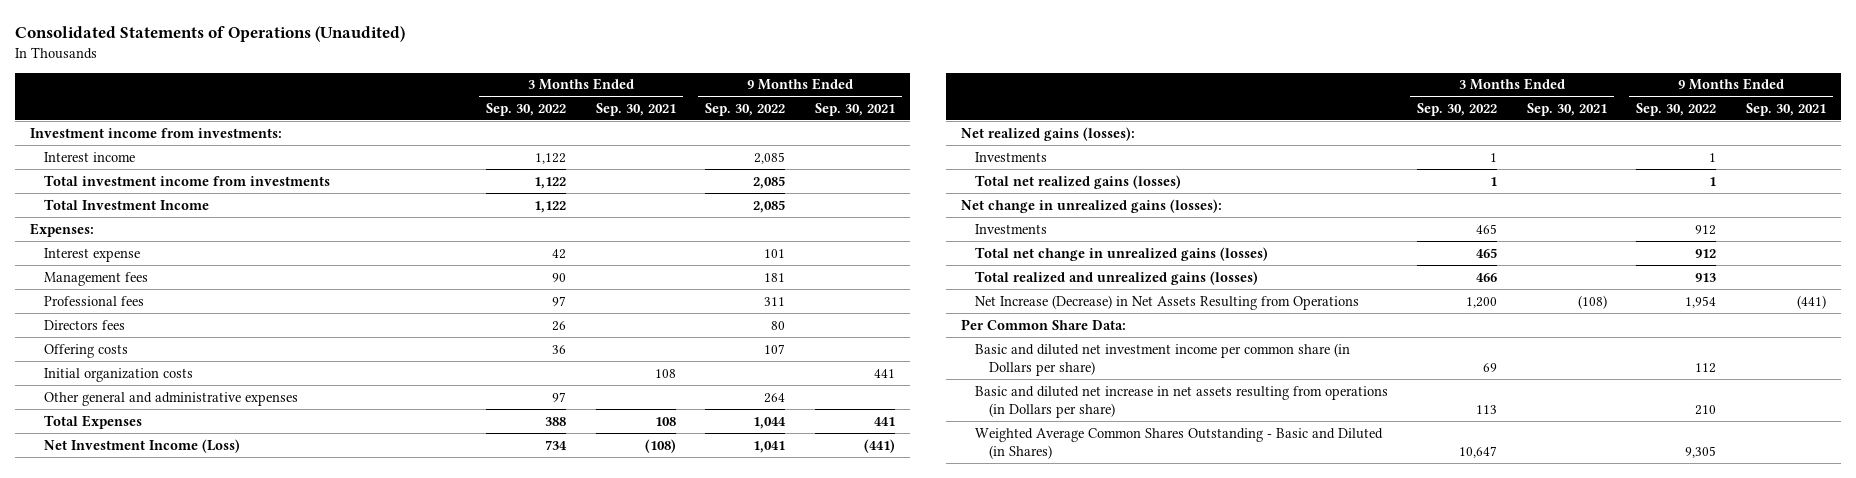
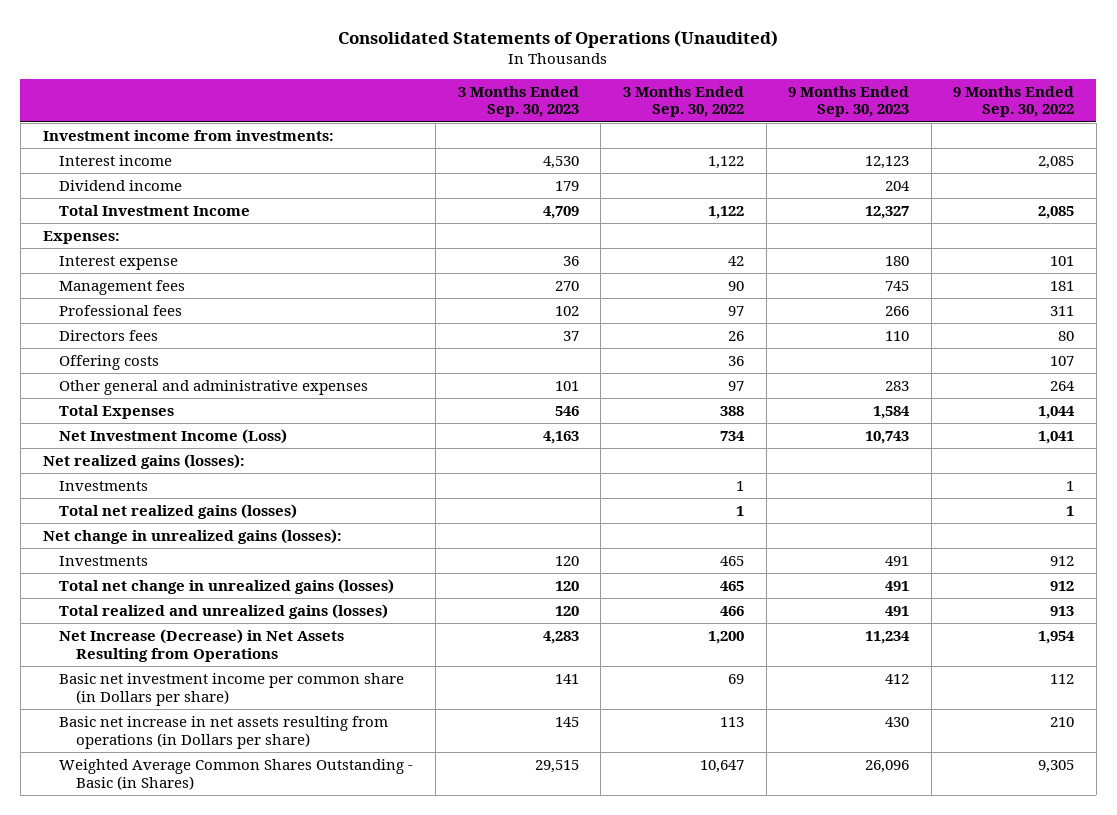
[595,102,676,116] Sep. 30, 2021 -> none
[814,102,895,116] Sep. 30, 2021 -> none
none -> [457,85,579,118] 3 Months Ended Sep. 30, 2023
none -> [788,85,910,118] 9 Months Ended Sep. 30, 2023
[43,174,330,186] Total investment income from investments -> none
none -> [59,179,183,191] Dividend income
[43,367,193,382] Initial organization costs -> none
[961,318,1127,330] Per Common Share Data: -> none
[974,342,1350,376] Basic and diluted net investment income per common share (in Dollars per share) -> [59,672,405,706] Basic net investment income per common share (in Dollars per share)
[974,385,1388,418] Basic and diluted net increase in net assets resulting from operations (in Dollars per share) -> [59,715,389,749] Basic net increase in net assets resulting from operations (in Dollars per share)
[974,427,1383,459] Weighted Average Common Shares Outstanding - Basic and Diluted (in Shares) -> [59,758,414,790] Weighted Average Common Shares Outstanding - Basic (in Shares)

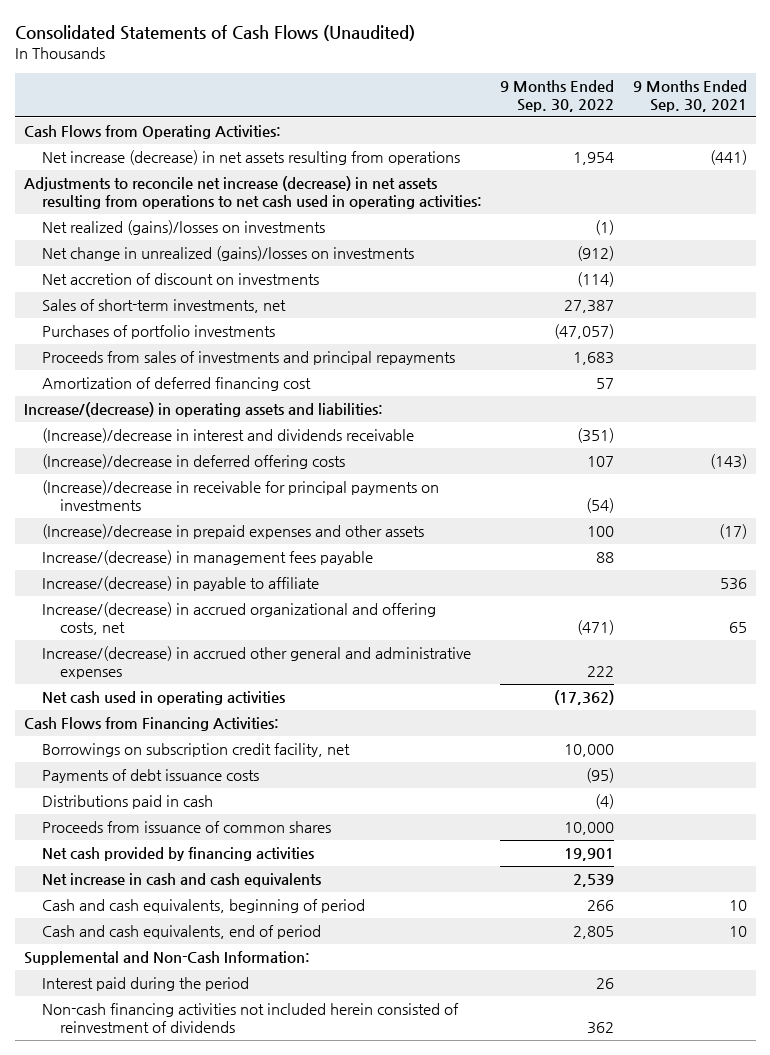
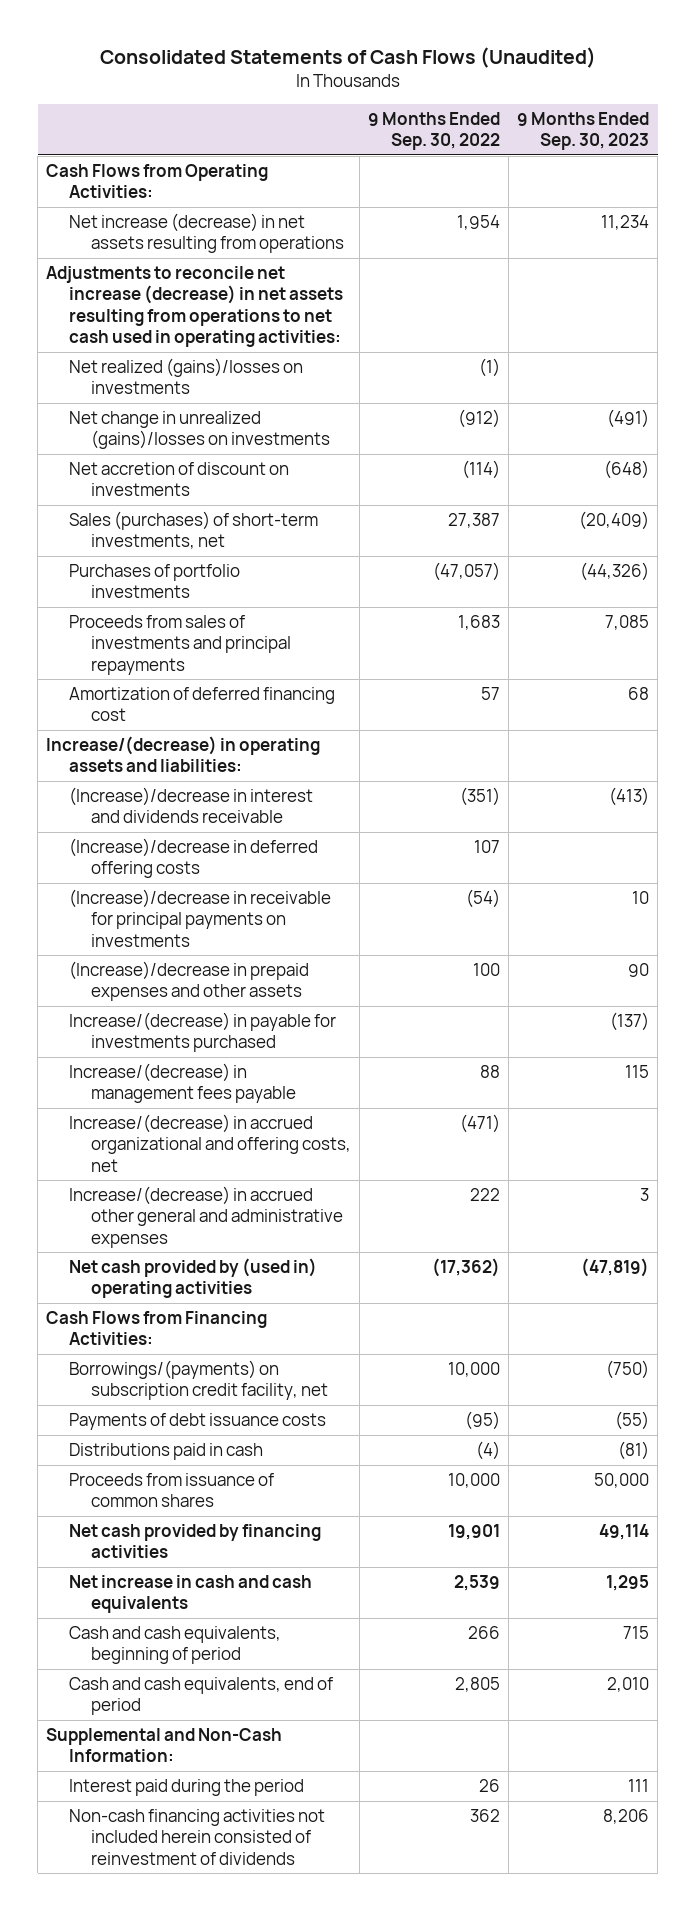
[632,79,747,112] 9 Months Ended Sep. 30, 2021 -> none
none -> [517,111,650,150] 9 Months Ended Sep. 30, 2023
[42,298,287,313] Sales of short-term investments, net -> [68,510,318,550] Sales (purchases) of short-term investments, net
none -> [68,1011,336,1053] Increase/(decrease) in payable for investments purchased
[42,575,320,591] Increase/(decrease) in payable to affiliate -> none
[42,690,286,705] Net cash used in operating activities -> [68,1257,317,1299] Net cash provided by (used in) operating activities
[42,742,351,757] Borrowings on subscription credit facility, net -> [68,1359,329,1401] Borrowings/(payments) on subscription credit facility, net

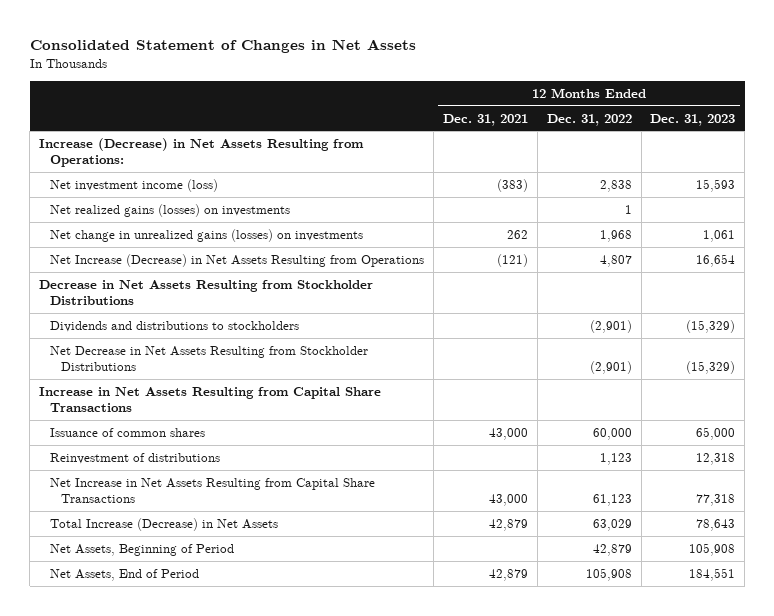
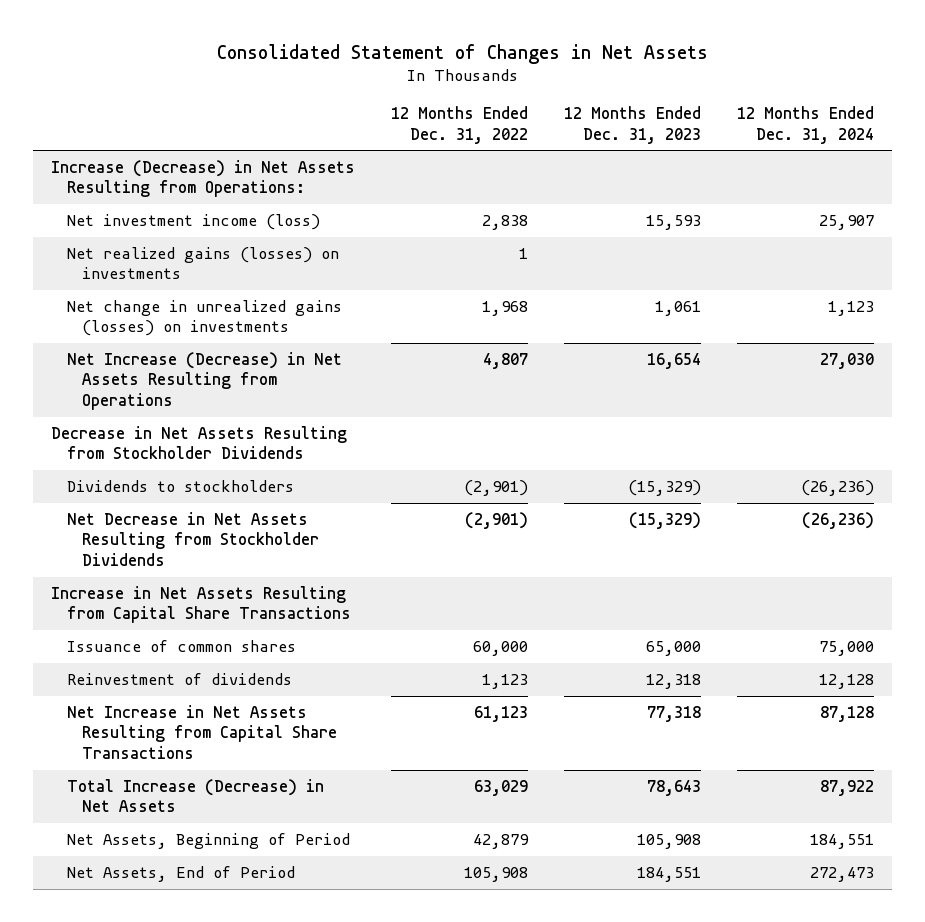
[442,113,528,126] Dec. 31, 2021 -> none
none -> [737,106,875,144] 12 Months Ended Dec. 31, 2024
[39,279,374,305] Decrease in Net Assets Resulting from Stockholder Distributions -> [51,425,348,460] Decrease in Net Assets Resulting from Stockholder Dividends
[50,320,300,332] Dividends and distributions to stockholders -> [66,479,294,492] Dividends to stockholders
[50,345,369,371] Net Decrease in Net Assets Resulting from Stockholder Distributions -> [66,511,319,567] Net Decrease in Net Assets Resulting from Stockholder Dividends
[50,452,221,464] Reinvestment of distributions -> [66,672,292,685] Reinvestment of dividends

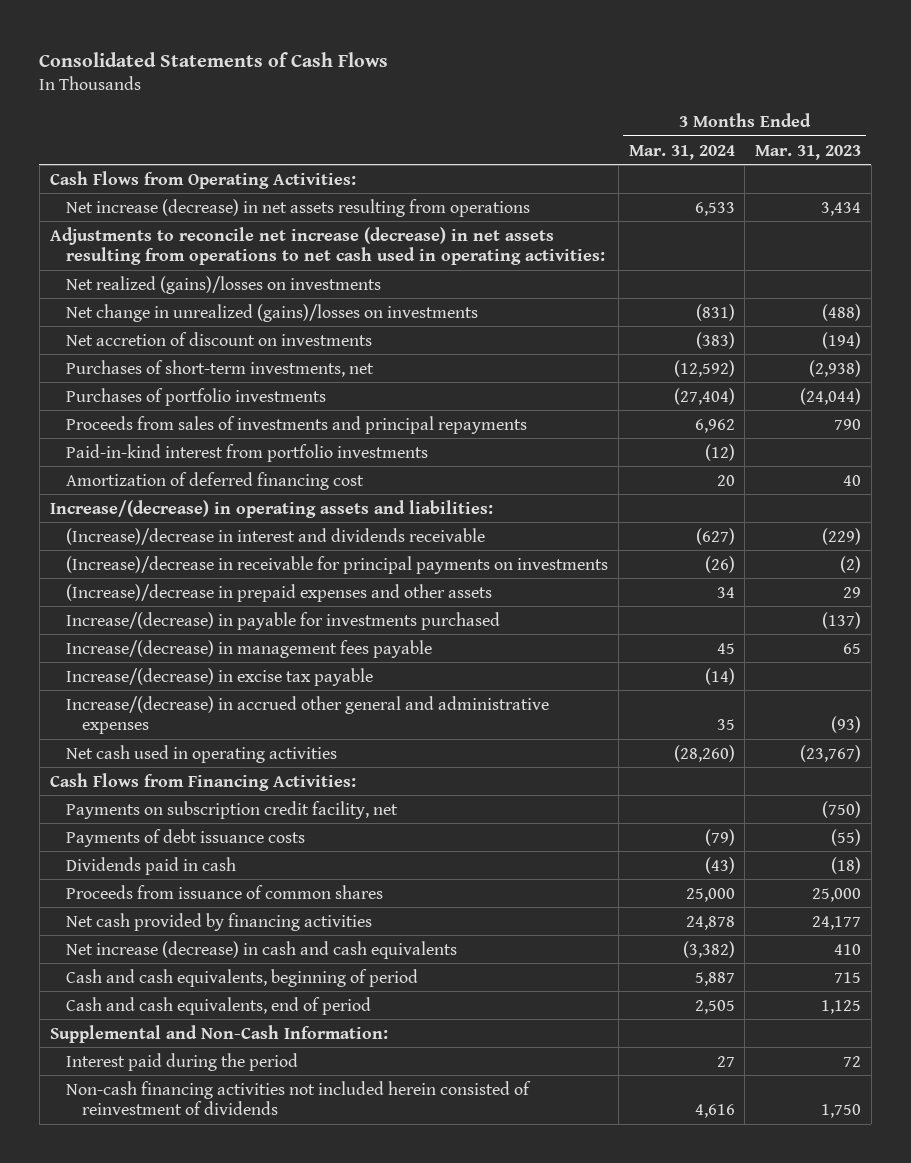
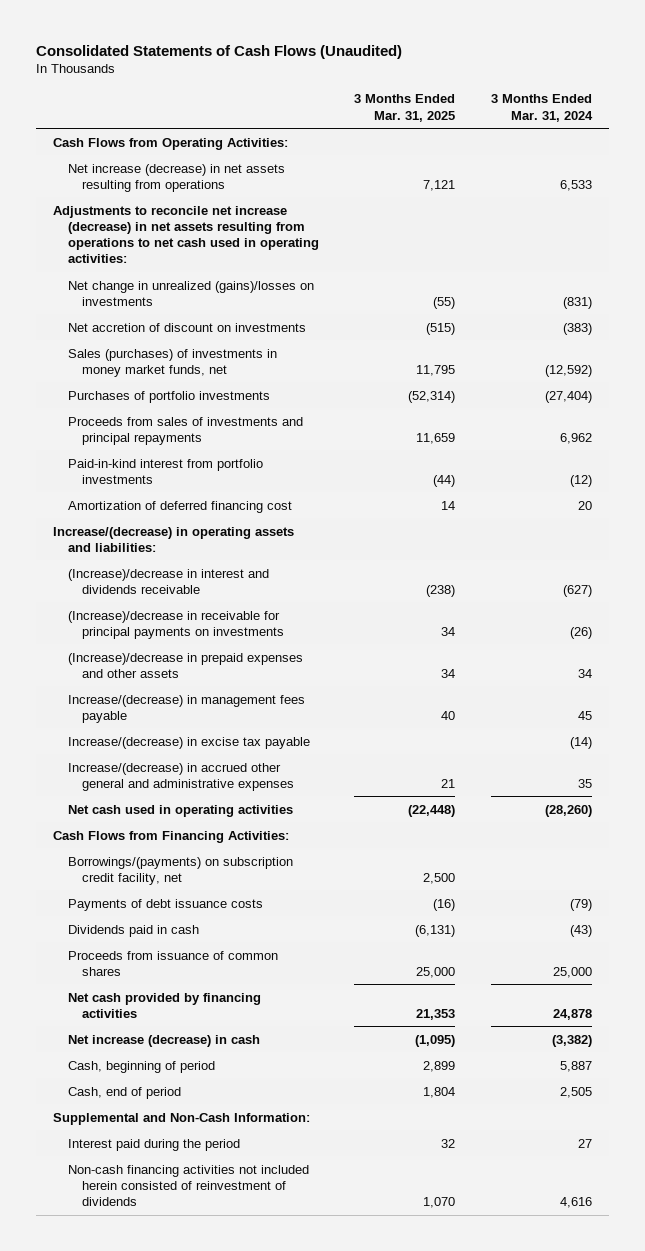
[39,51,389,67] Consolidated Statements of Cash Flows -> [35,44,402,59] Consolidated Statements of Cash Flows (Unaudited)
[755,144,862,160] Mar. 31, 2023 -> none
none -> [354,94,456,122] 3 Months Ended Mar. 31, 2025
[66,275,382,294] Net realized (gains)/losses on investments -> none
[66,359,375,377] Purchases of short-term investments, net -> [67,348,277,377] Sales (purchases) of investments in money market funds, net
[66,611,501,630] Increase/(decrease) in payable for investments purchased -> none
[66,800,399,819] Payments on subscription credit facility, net -> [67,856,293,885] Borrowings/(payments) on subscription credit facility, net
[66,940,458,959] Net increase (decrease) in cash and cash equivalents -> [67,1034,260,1047] Net increase (decrease) in cash
[66,968,419,987] Cash and cash equivalents, beginning of period -> [67,1060,215,1073] Cash, beginning of period
[66,996,372,1015] Cash and cash equivalents, end of period -> [67,1086,181,1099] Cash, end of period

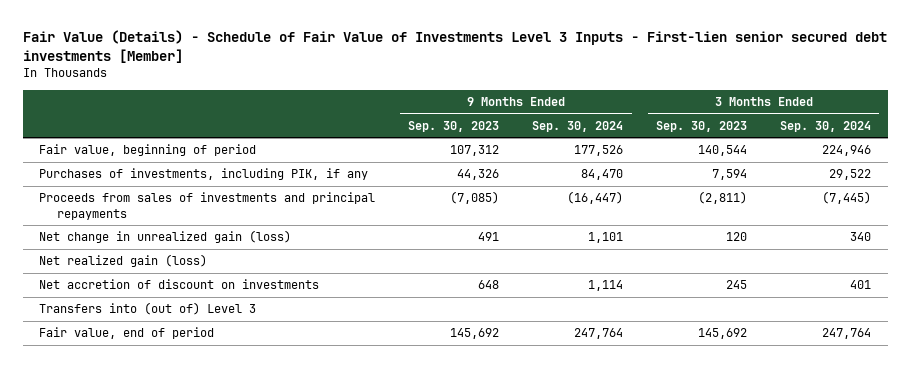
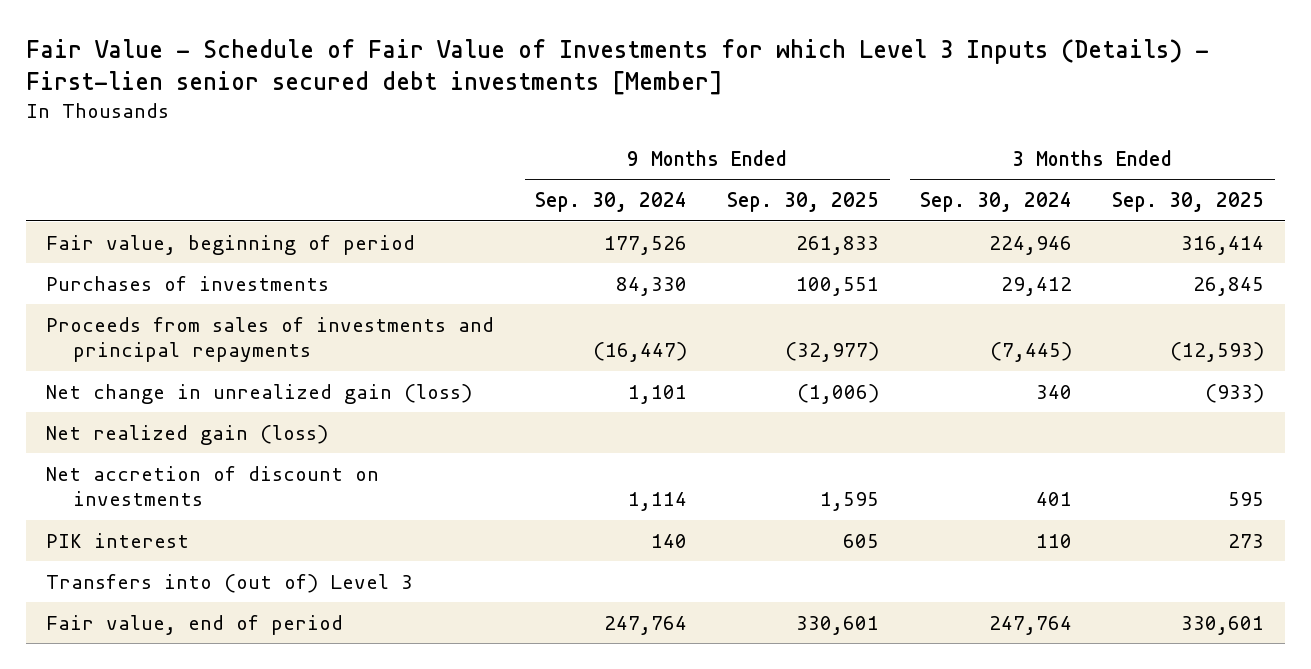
[22,29,887,63] Fair Value (Details) - Schedule of Fair Value of Investments Level 3 Inputs - First-lien senior secured debt investments [Member] -> [26,39,1210,96] Fair Value - Schedule of Fair Value of Investments for which Level 3 Inputs (Details) - First-lien senior secured debt investments [Member]
[408,120,500,132] Sep. 30, 2023 -> none
[656,120,748,132] Sep. 30, 2023 -> none
none -> [727,192,880,213] Sep. 30, 2025
none -> [1112,192,1265,213] Sep. 30, 2025
[39,168,369,181] Purchases of investments, including PIK, if any -> [46,275,330,291] Purchases of investments
[581,169,624,181] 84,470 -> [615,276,687,296] 84,330
[829,169,872,181] 29,522 -> [1000,276,1072,296] 29,412
none -> [46,532,190,548] PIK interest

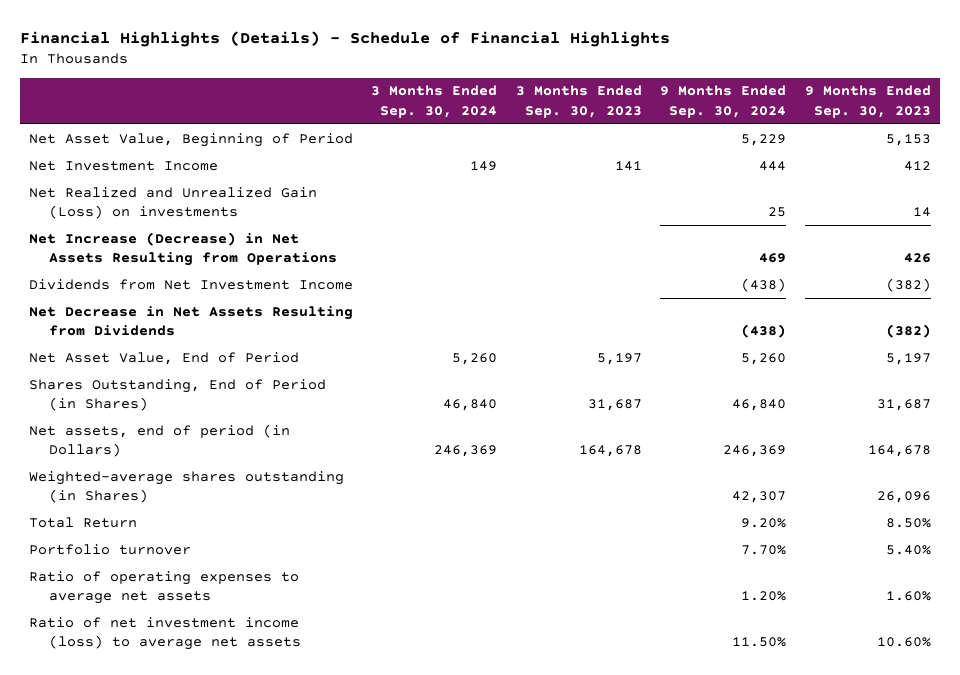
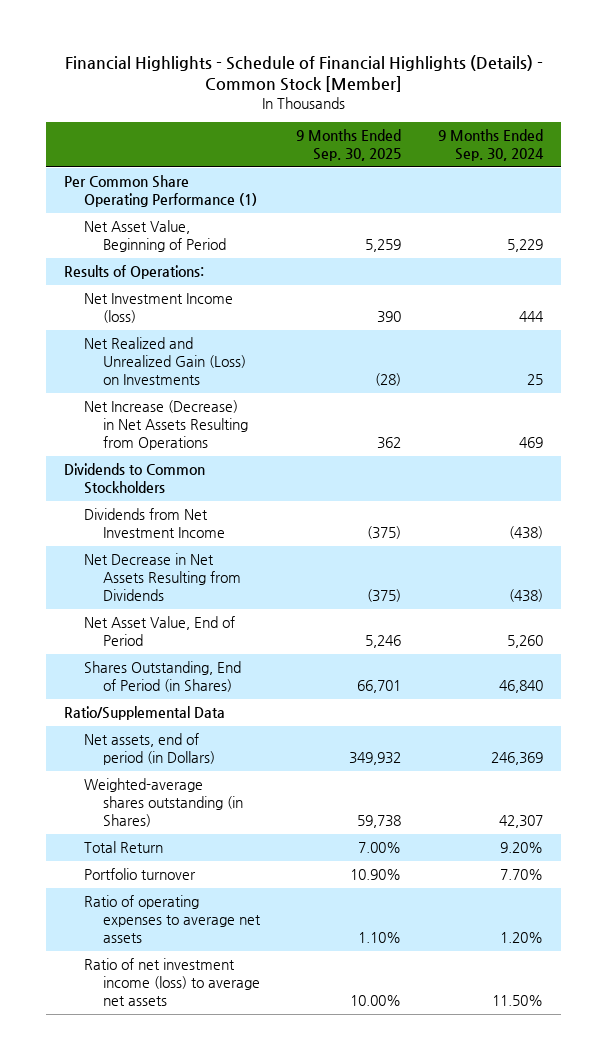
[19,30,670,47] Financial Highlights (Details) - Schedule of Financial Highlights -> [64,54,543,93] Financial Highlights - Schedule of Financial Highlights (Details) - Common Stock [Member]
[371,85,498,118] 3 Months Ended Sep. 30, 2024 -> none
[515,85,642,118] 3 Months Ended Sep. 30, 2023 -> none
[804,85,931,118] 9 Months Ended Sep. 30, 2023 -> none
none -> [296,129,402,161] 9 Months Ended Sep. 30, 2025
none -> [64,175,257,208] Per Common Share Operating Performance (1)
none -> [64,265,205,280] Results of Operations:
[29,160,219,171] Net Investment Income -> [83,293,233,324] Net Investment Income (loss)
[29,186,318,219] Net Realized and Unrealized Gain (Loss) on investments -> [83,337,247,385] Net Realized and Unrealized Gain (Loss) on Investments
none -> [64,463,206,495] Dividends to Common Stockholders
none -> [64,706,226,721] Ratio/Supplemental Data

